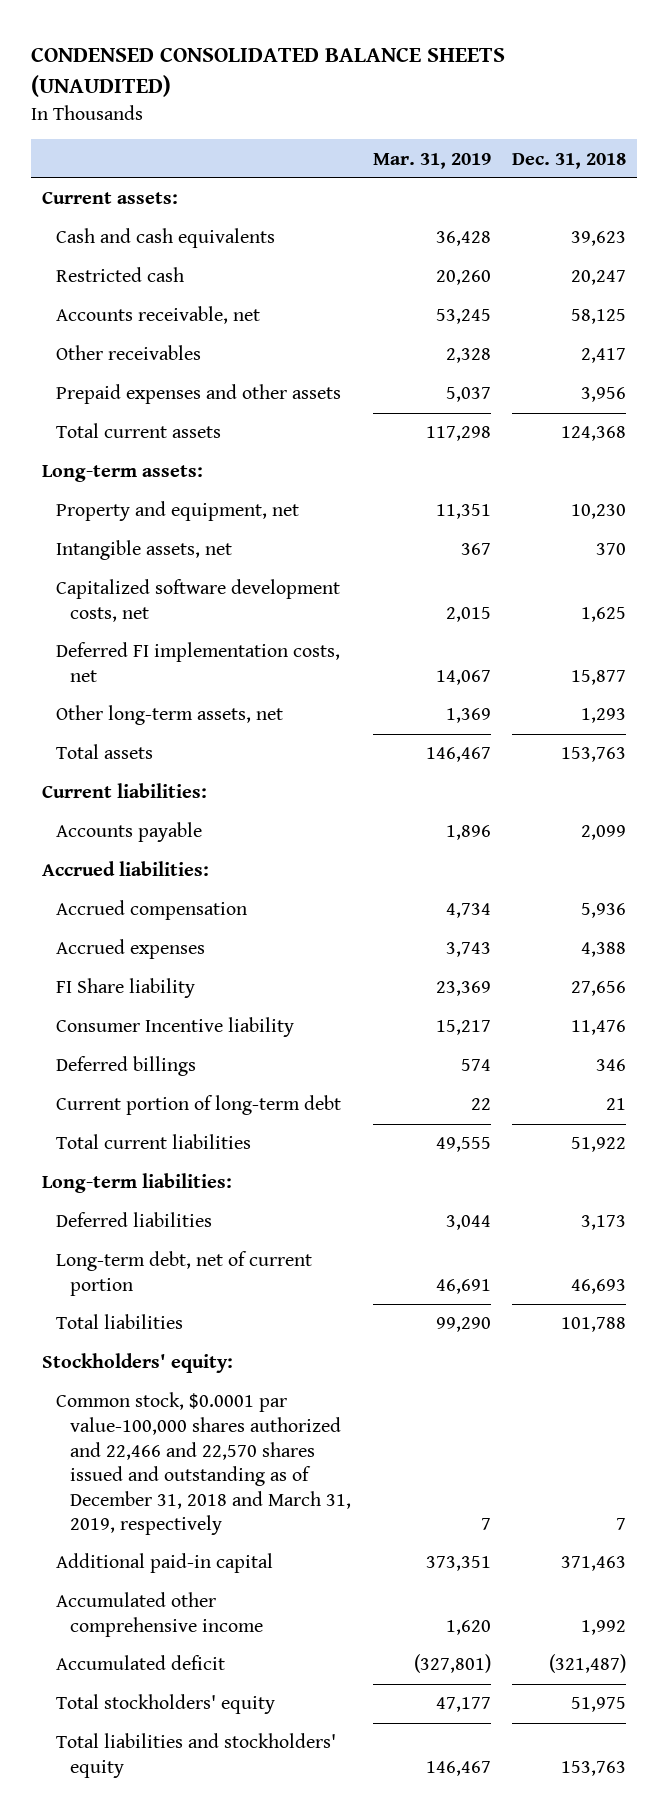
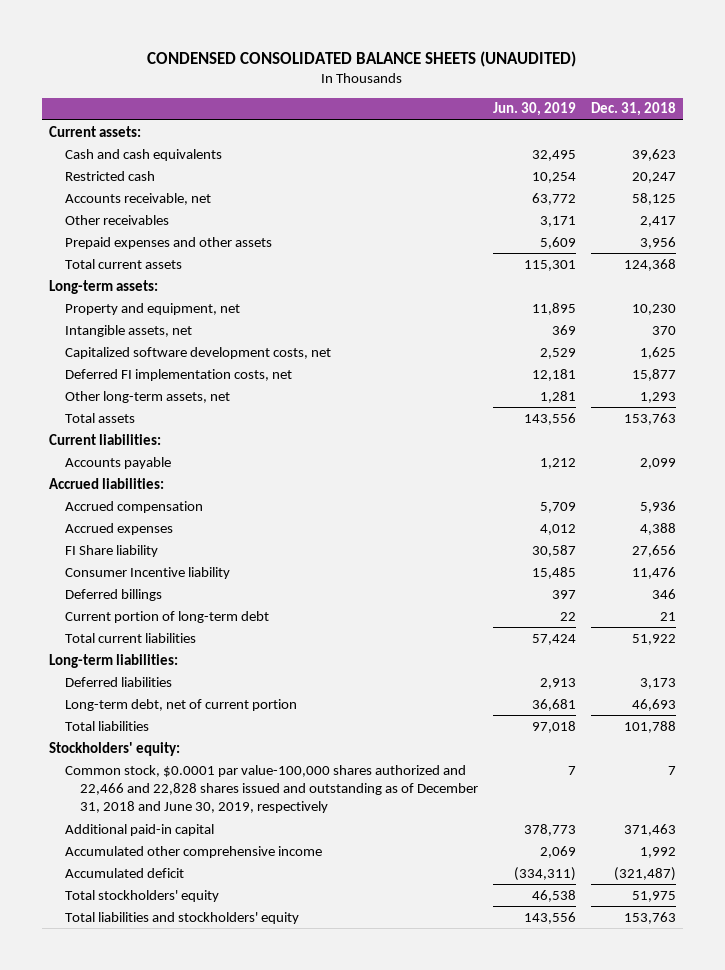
[372,152,491,169] Mar. 31, 2019 -> none
none -> [492,102,576,117] Jun. 30, 2019
[56,1392,352,1536] Common stock, $0.0001 par value-100,000 shares authorized and 22,466 and 22,570 shares issued and outstanding as of December 31, 2018 and March 31, 2019, respectively -> [64,764,478,814] Common stock, $0.0001 par value-100,000 shares authorized and 22,466 and 22,828 shares issued and outstanding as of December 31, 2018 and June 30, 2019, respectively

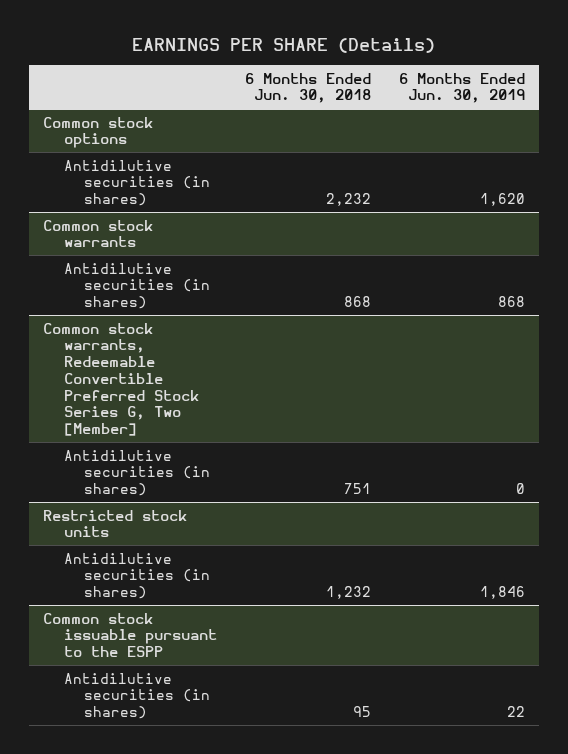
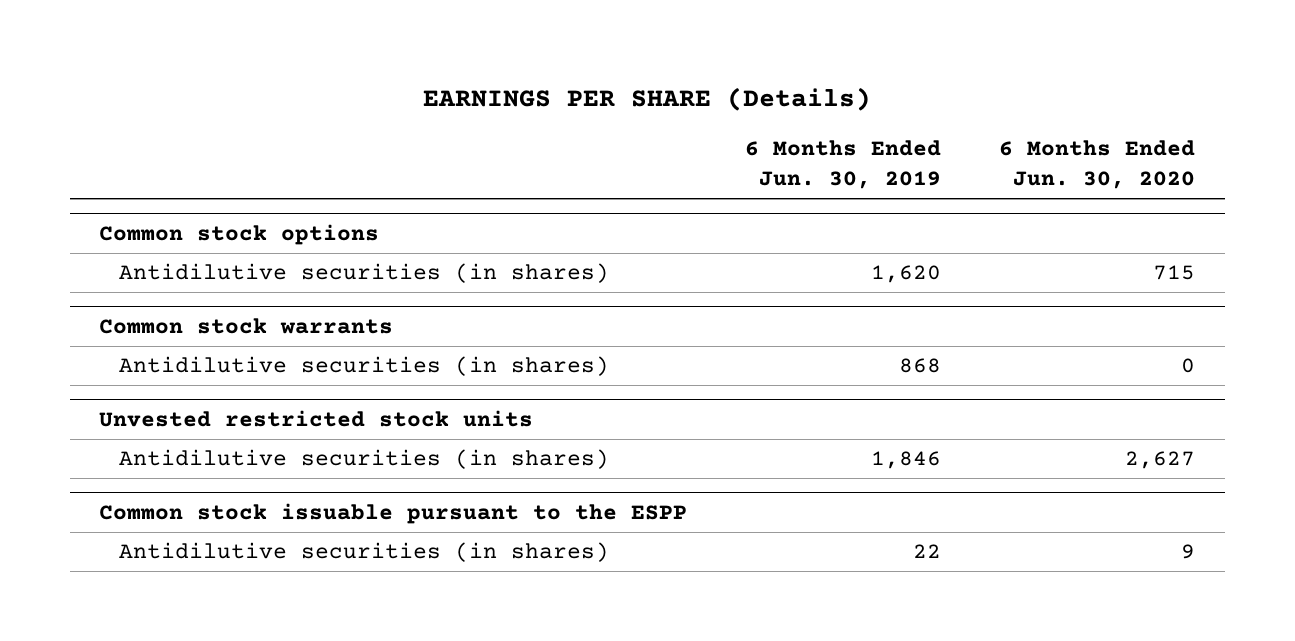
[244,72,371,104] 6 Months Ended Jun. 30, 2018 -> none
none -> [999,140,1196,190] 6 Months Ended Jun. 30, 2020
[43,322,199,436] Common stock warrants, Redeemable Convertible Preferred Stock Series G, Two [Member] -> none
[63,449,211,497] Antidilutive securities (in shares) -> none
[43,509,188,538] Restricted stock units -> [99,410,534,428] Unvested restricted stock units

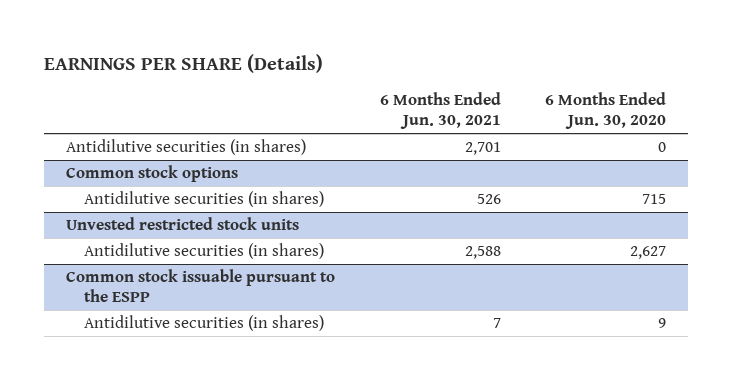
[745,140,942,190] 6 Months Ended Jun. 30, 2019 -> none
none -> [379,92,501,130] 6 Months Ended Jun. 30, 2021
none -> [66,139,307,156] Antidilutive securities (in shares)
[99,318,394,335] Common stock warrants -> none
[119,356,610,377] Antidilutive securities (in shares) -> none

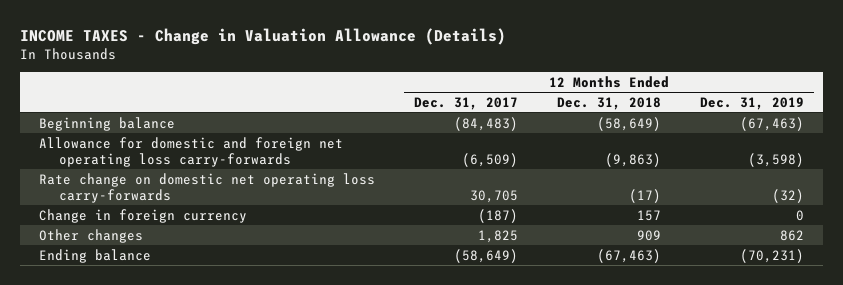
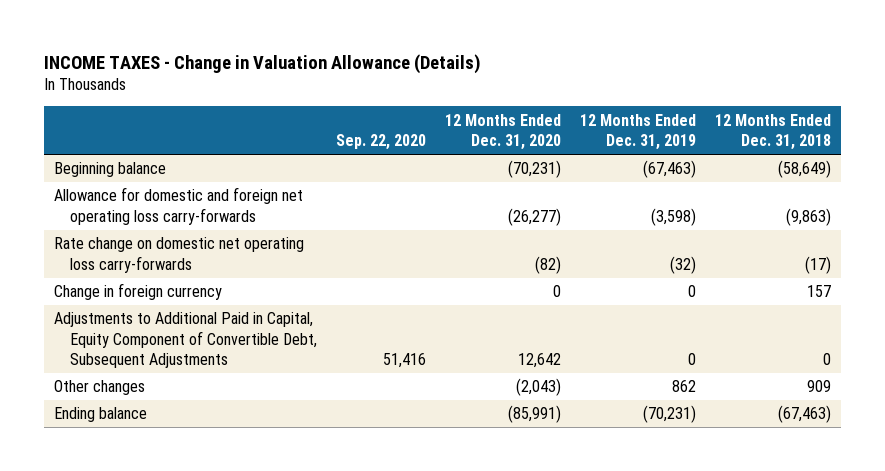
[414,96,519,110] Dec. 31, 2017 -> none
none -> [335,134,426,151] Sep. 22, 2020
none -> [445,113,562,151] 12 Months Ended Dec. 31, 2020
none -> [53,312,317,369] Adjustments to Additional Paid in Capital, Equity Component of Convertible Debt, Subsequent Adjustments

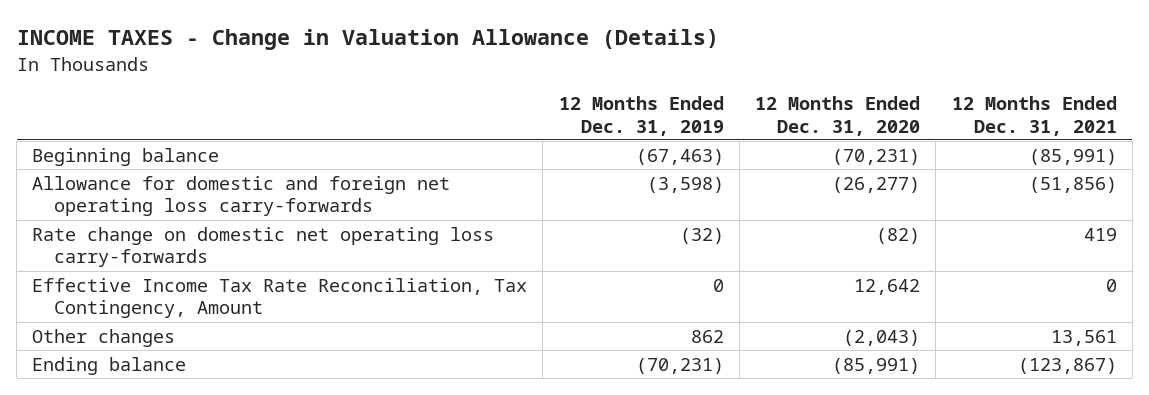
[335,134,426,151] Sep. 22, 2020 -> none
[715,113,832,151] 12 Months Ended Dec. 31, 2018 -> none
none -> [951,95,1117,136] 12 Months Ended Dec. 31, 2021
[53,283,222,301] Change in foreign currency -> none
[53,312,317,369] Adjustments to Additional Paid in Capital, Equity Component of Convertible Debt, Subsequent Adjustments -> [32,277,528,319] Effective Income Tax Rate Reconciliation, Tax Contingency, Amount

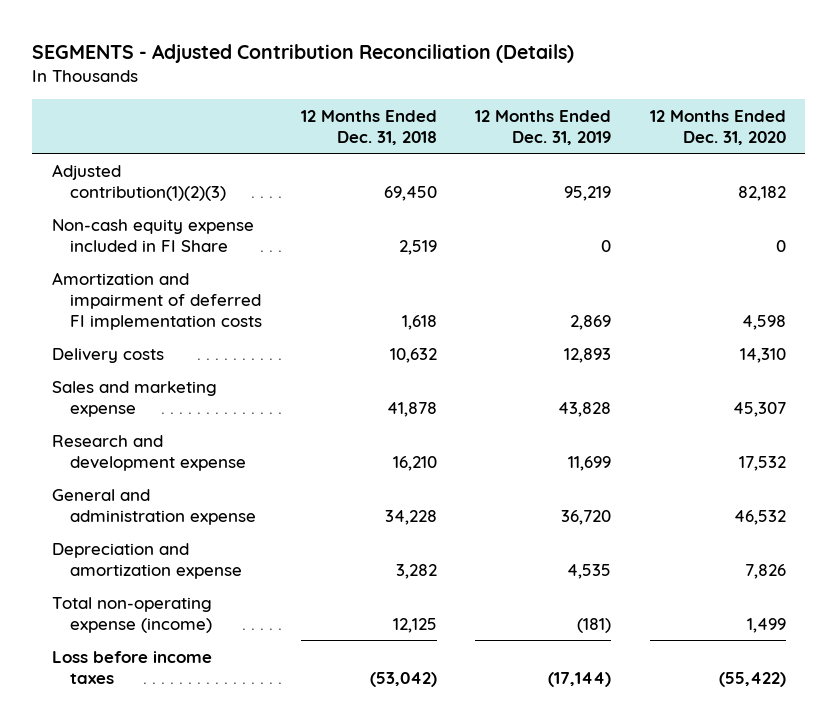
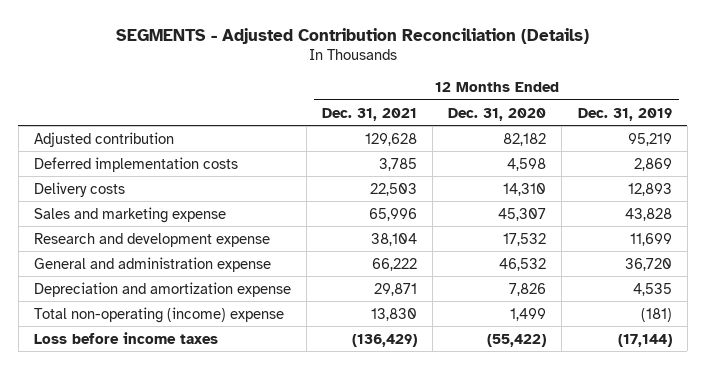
[300,109,437,145] 12 Months Ended Dec. 31, 2018 -> none
none -> [322,107,418,121] Dec. 31, 2021
[51,218,254,252] Non-cash equity expense included in FI Share -> none
[51,163,227,201] Adjusted contribution(1)(2)(3) -> [34,131,175,147] Adjusted contribution
[51,271,263,330] Amortization and impairment of deferred FI implementation costs -> [34,156,239,172] Deferred implementation costs
[51,596,213,633] Total non-operating expense (income) -> [34,306,285,323] Total non-operating (income) expense

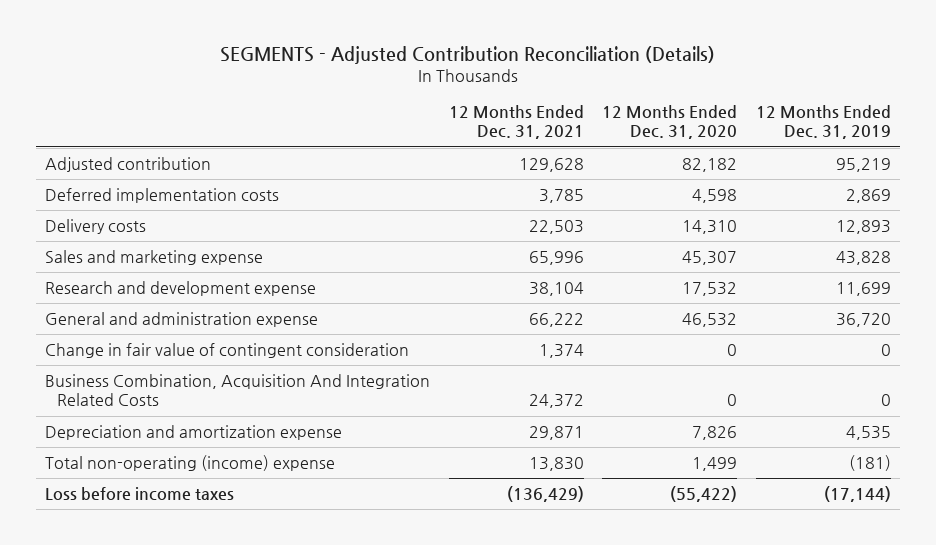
none -> [45,342,410,358] Change in fair value of contingent consideration
none -> [45,373,431,407] Business Combination, Acquisition And Integration Related Costs

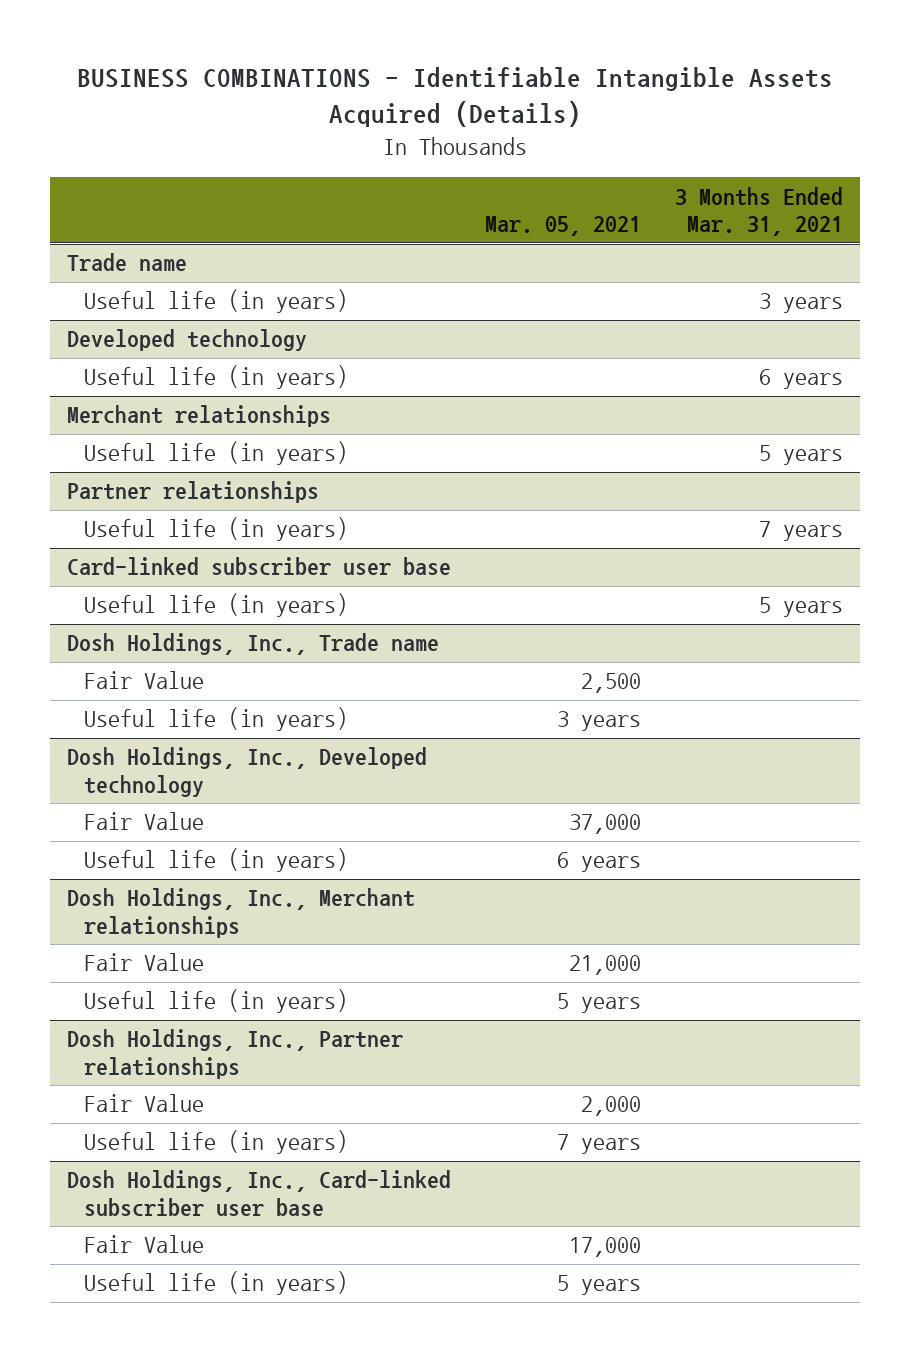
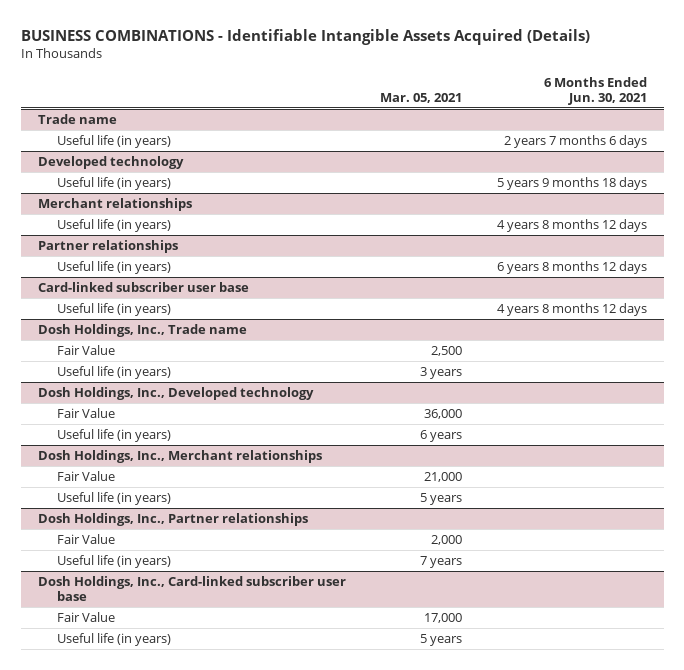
[675,186,844,237] 3 Months Ended Mar. 31, 2021 -> none
none -> [543,76,647,105] 6 Months Ended Jun. 30, 2021
[569,814,642,835] 37,000 -> [424,409,463,420] 36,000

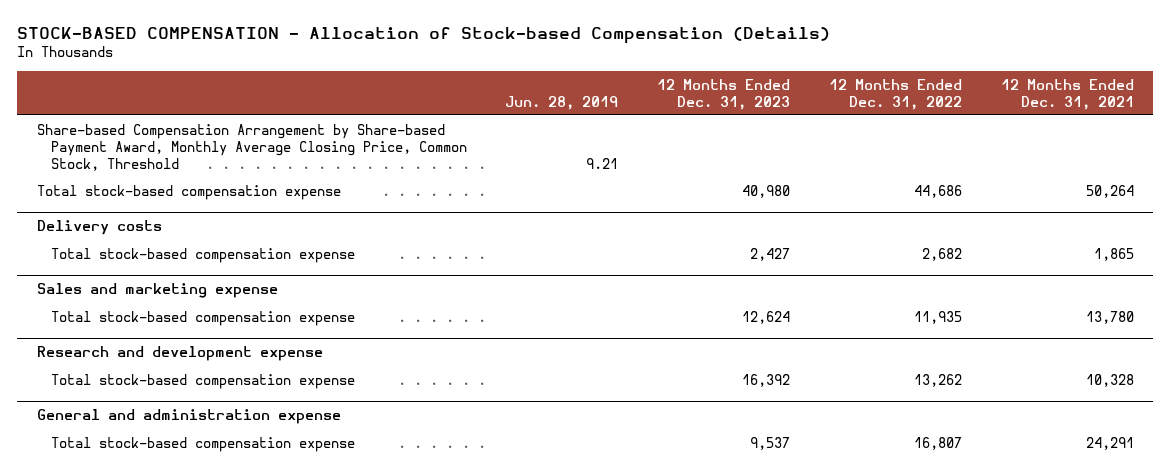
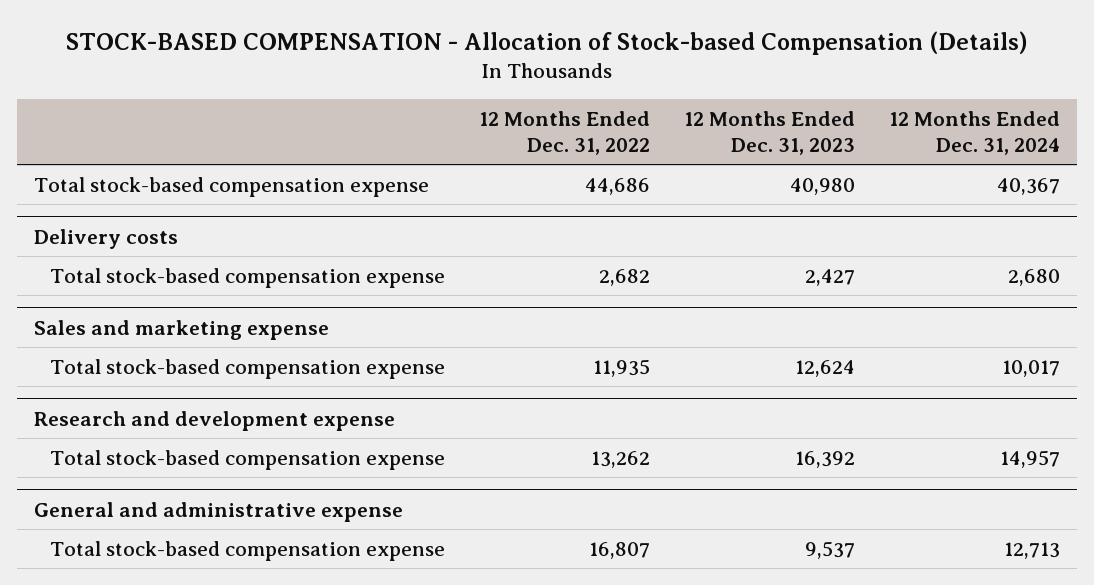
[505,95,619,110] Jun. 28, 2019 -> none
[1000,78,1134,110] 12 Months Ended Dec. 31, 2021 -> none
none -> [889,111,1061,155] 12 Months Ended Dec. 31, 2024
[36,123,467,171] Share-based Compensation Arrangement by Share-based Payment Award, Monthly Average Closing Price, Common Stock, Threshold -> none
[36,409,341,425] General and administration expense -> [34,501,404,522] General and administrative expense

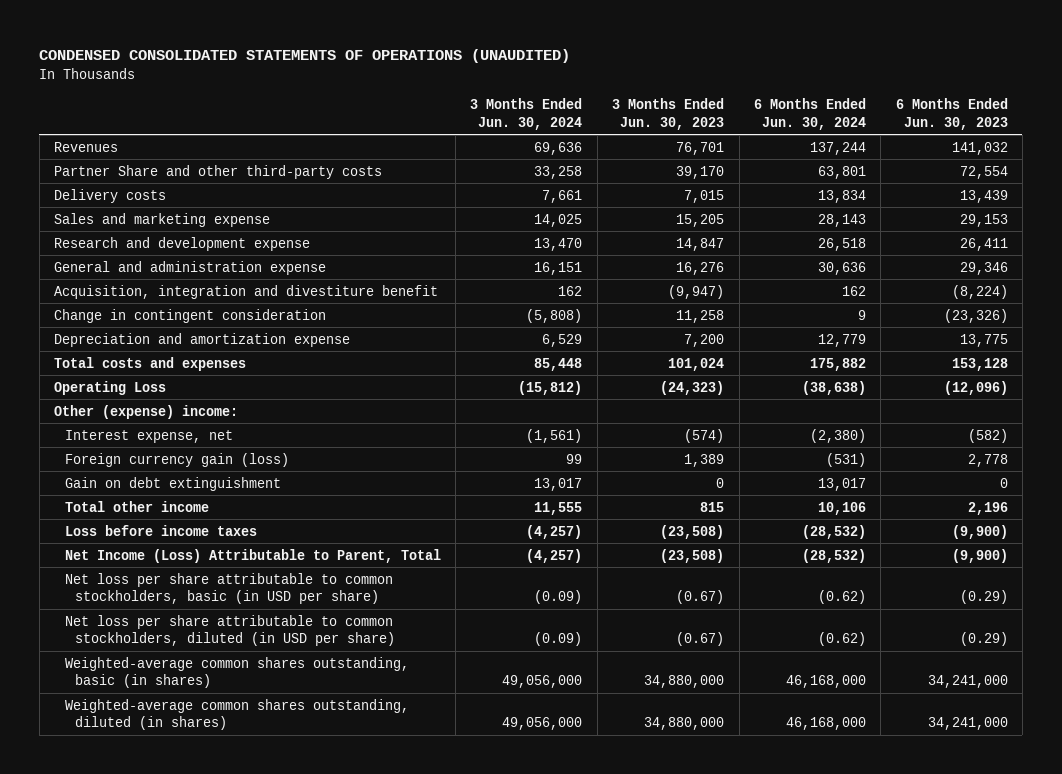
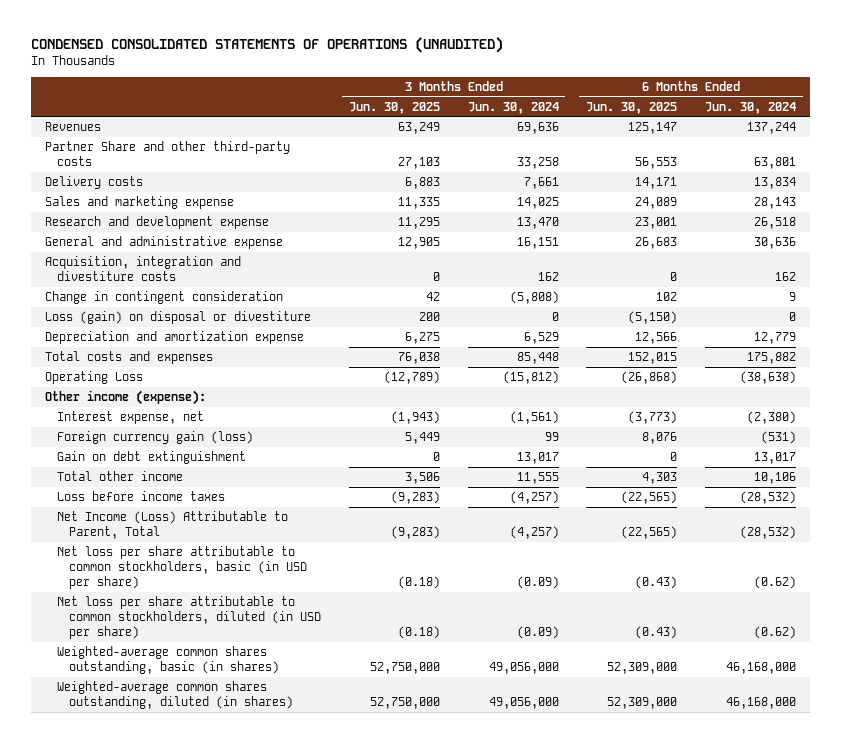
[612,98,725,130] 3 Months Ended Jun. 30, 2023 -> none
[895,98,1008,130] 6 Months Ended Jun. 30, 2023 -> none
none -> [348,101,440,114] Jun. 30, 2025
none -> [586,101,678,114] Jun. 30, 2025
[54,260,327,275] General and administration expense -> [44,236,283,250] General and administrative expense
[54,284,439,299] Acquisition, integration and divestiture benefit -> [44,256,241,282] Acquisition, integration and divestiture costs
none -> [44,311,311,325] Loss (gain) on disposal or divestiture
[54,404,239,419] Other (expense) income: -> [44,390,206,406] Other income (expense):

